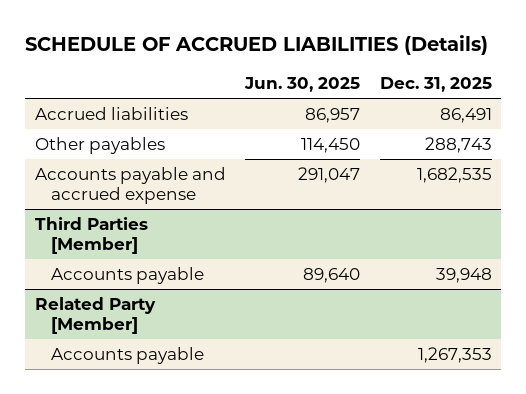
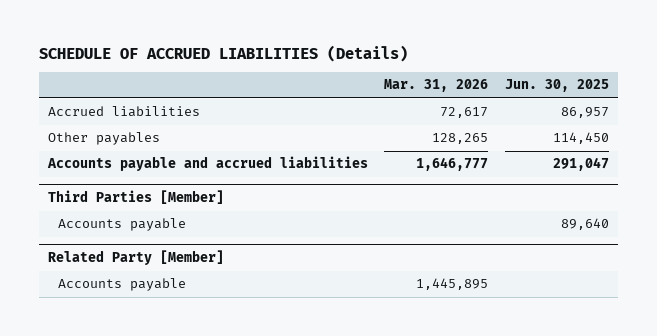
[379,77,492,93] Dec. 31, 2025 -> none
none -> [384,79,489,93] Mar. 31, 2026
[34,167,226,205] Accounts payable and accrued expense -> [46,156,368,172] Accounts payable and accrued liabilities

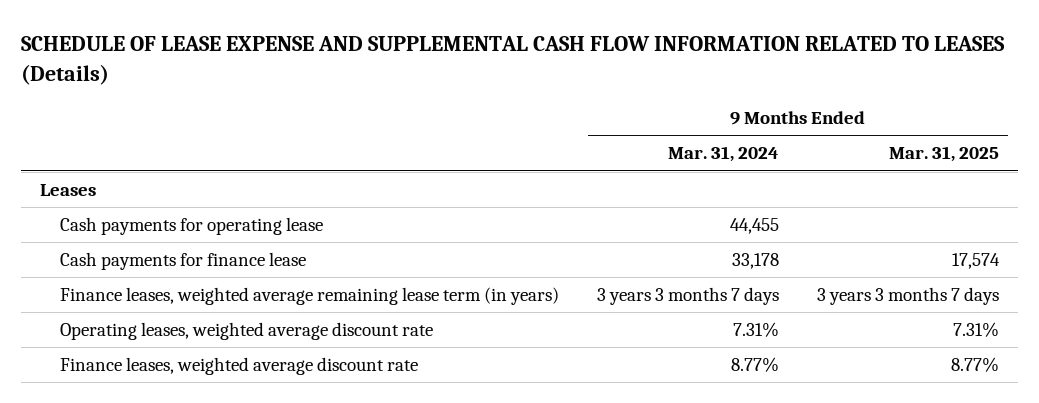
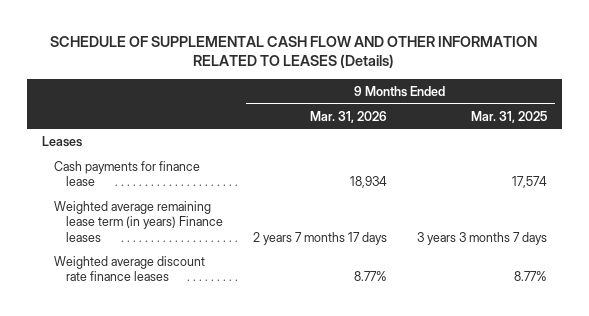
[20,35,1005,85] SCHEDULE OF LEASE EXPENSE AND SUPPLEMENTAL CASH FLOW INFORMATION RELATED TO LEASES (Details) -> [50,35,538,69] SCHEDULE OF SUPPLEMENTAL CASH FLOW AND OTHER INFORMATION RELATED TO LEASES (Details)
[668,146,780,163] Mar. 31, 2024 -> none
none -> [310,110,388,123] Mar. 31, 2026
[60,217,324,236] Cash payments for operating lease -> none
[60,322,434,341] Operating leases, weighted average discount rate -> none
[60,287,560,306] Finance leases, weighted average remaining lease term (in years) -> [53,200,224,242] Weighted average remaining lease term (in years) Finance leases
[60,357,419,376] Finance leases, weighted average discount rate -> [53,255,205,282] Weighted average discount rate finance leases

